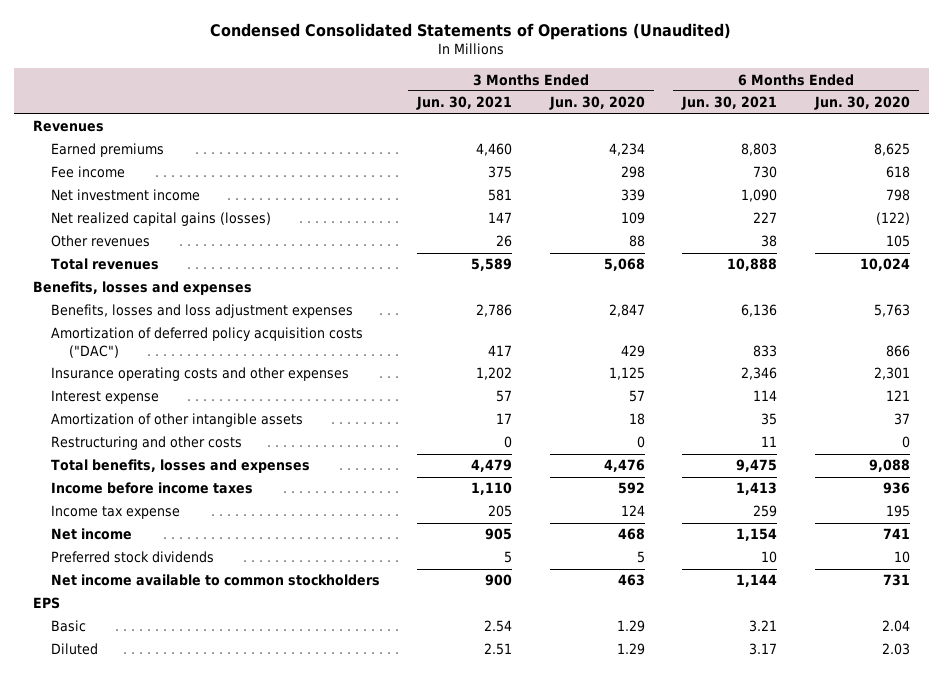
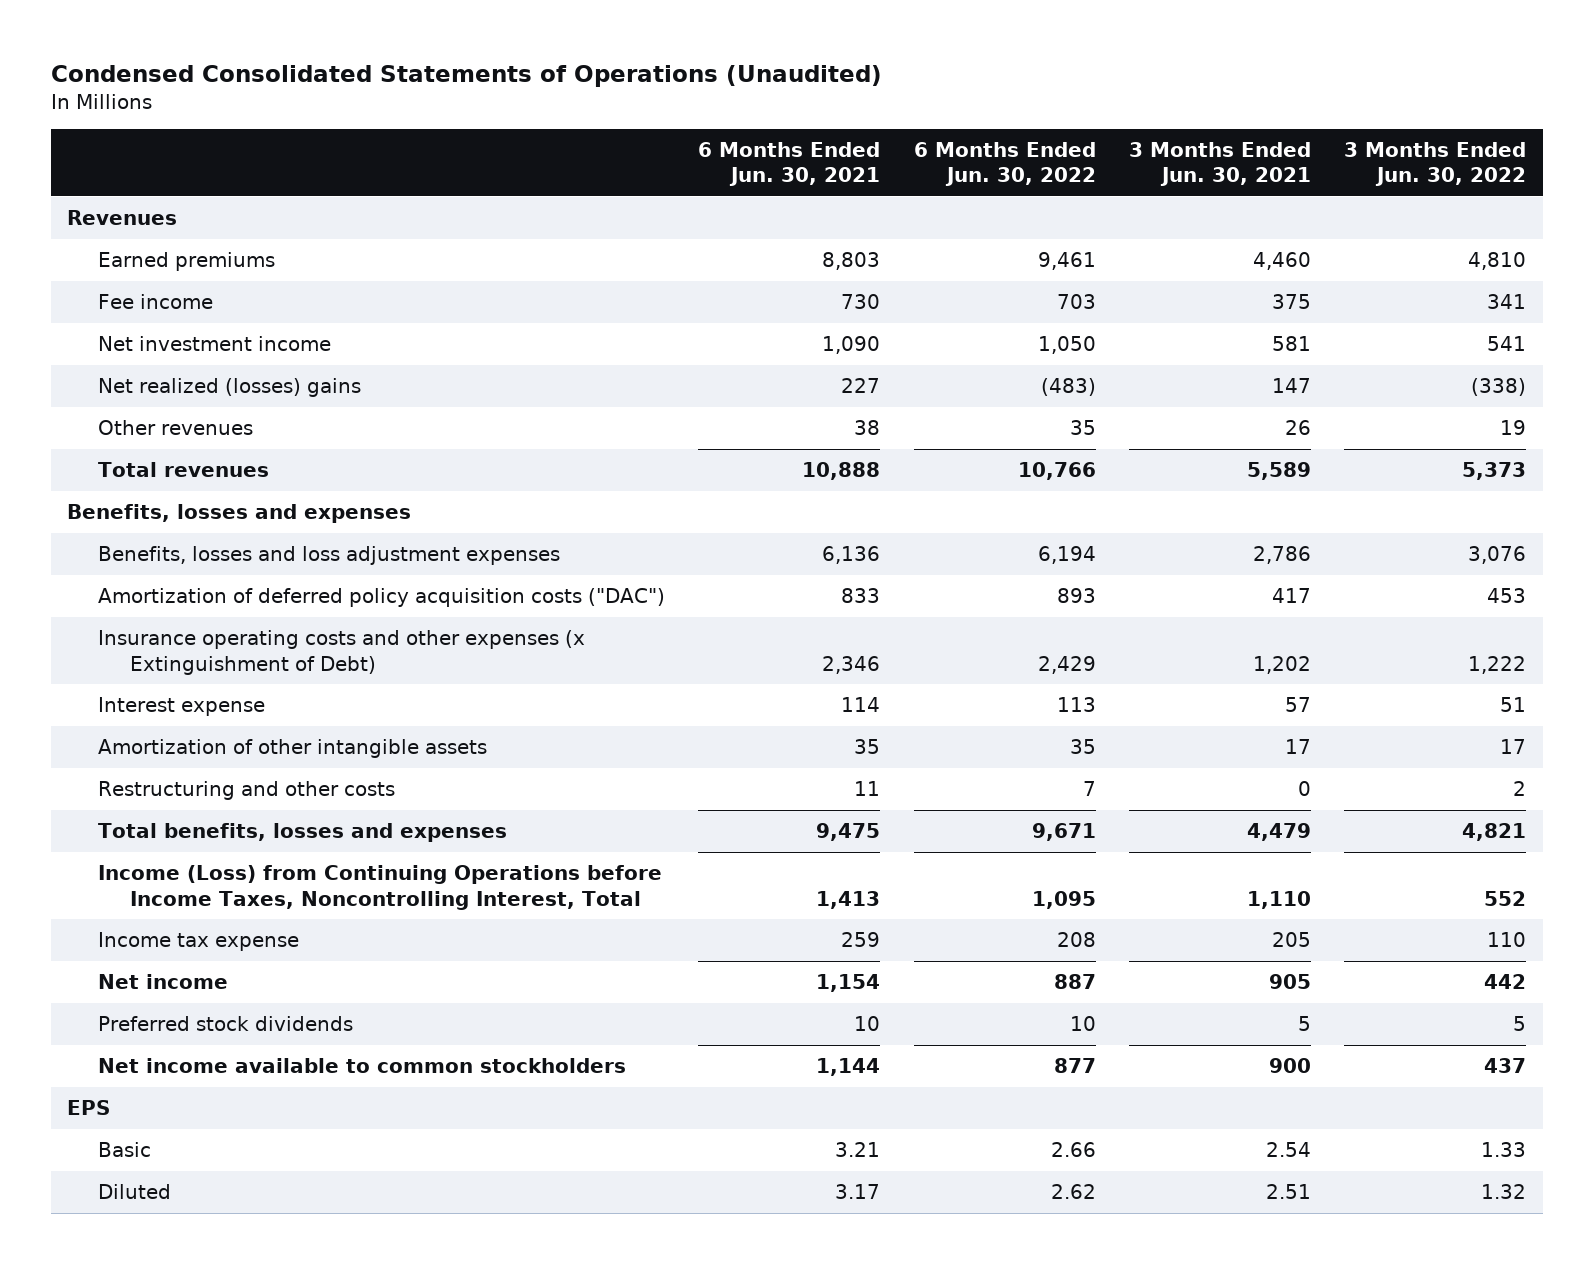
[548,96,645,111] Jun. 30, 2020 -> none
[813,96,910,111] Jun. 30, 2020 -> none
none -> [913,141,1096,187] 6 Months Ended Jun. 30, 2022
none -> [1343,141,1526,187] 3 Months Ended Jun. 30, 2022
[50,212,271,227] Net realized capital gains (losses) -> [98,378,362,398] Net realized (losses) gains
[50,367,349,382] Insurance operating costs and other expenses -> [98,630,586,675] Insurance operating costs and other expenses (x Extinguishment of Debt)
[50,482,253,495] Income before income taxes -> [98,865,663,910] Income (Loss) from Continuing Operations before Income Taxes, Noncontrolling Interest, Total

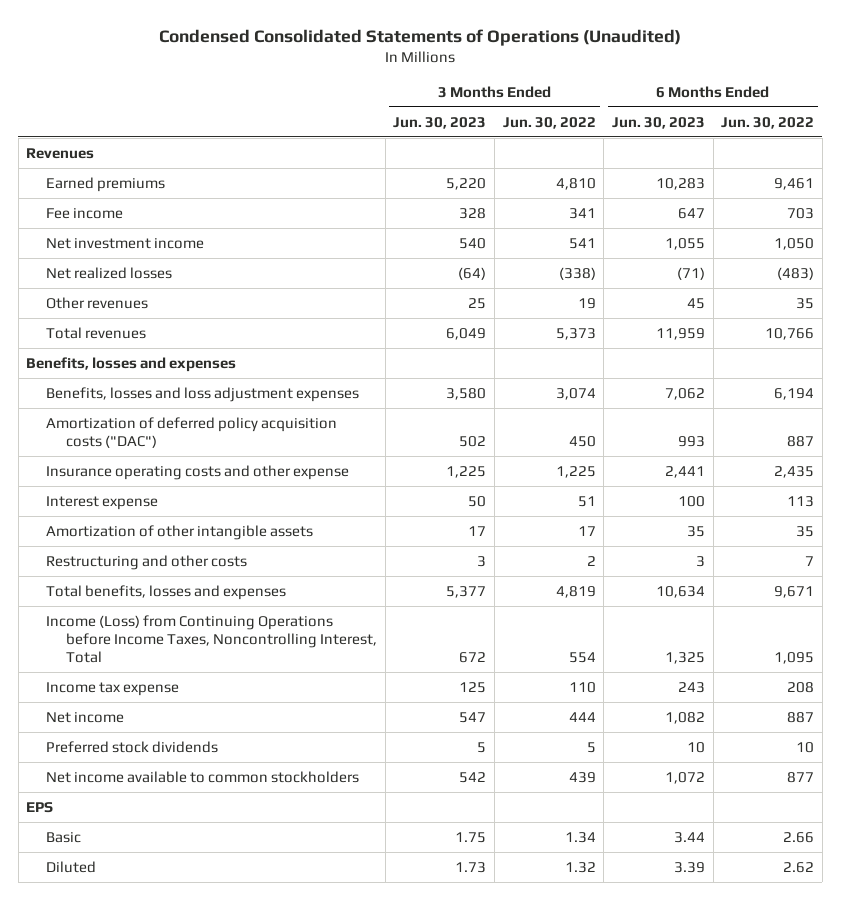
[698,141,881,187] 6 Months Ended Jun. 30, 2021 -> none
[1128,141,1311,187] 3 Months Ended Jun. 30, 2021 -> none
none -> [393,116,487,129] Jun. 30, 2023
none -> [611,116,705,129] Jun. 30, 2023
[98,378,362,398] Net realized (losses) gains -> [46,266,173,279] Net realized losses
[1467,546,1526,565] 3,076 -> [555,387,596,400] 3,074
[1056,588,1096,604] 893 -> [787,435,815,447] 887
[1486,588,1526,604] 453 -> [568,435,596,447] 450
[98,630,586,675] Insurance operating costs and other expenses (x Extinguishment of Debt) -> [46,464,350,480] Insurance operating costs and other expense
[1037,655,1096,674] 2,429 -> [774,465,815,478] 2,435
[1467,655,1526,674] 1,222 -> [555,465,596,478] 1,225
[1461,823,1526,842] 4,821 -> [555,585,596,598] 4,819
[1483,890,1526,906] 552 -> [568,651,596,663] 554
[1483,974,1526,990] 442 -> [568,711,596,722] 444
[1483,1058,1526,1074] 437 -> [568,771,596,783] 439
[1480,1142,1526,1158] 1.33 -> [564,831,596,843] 1.34

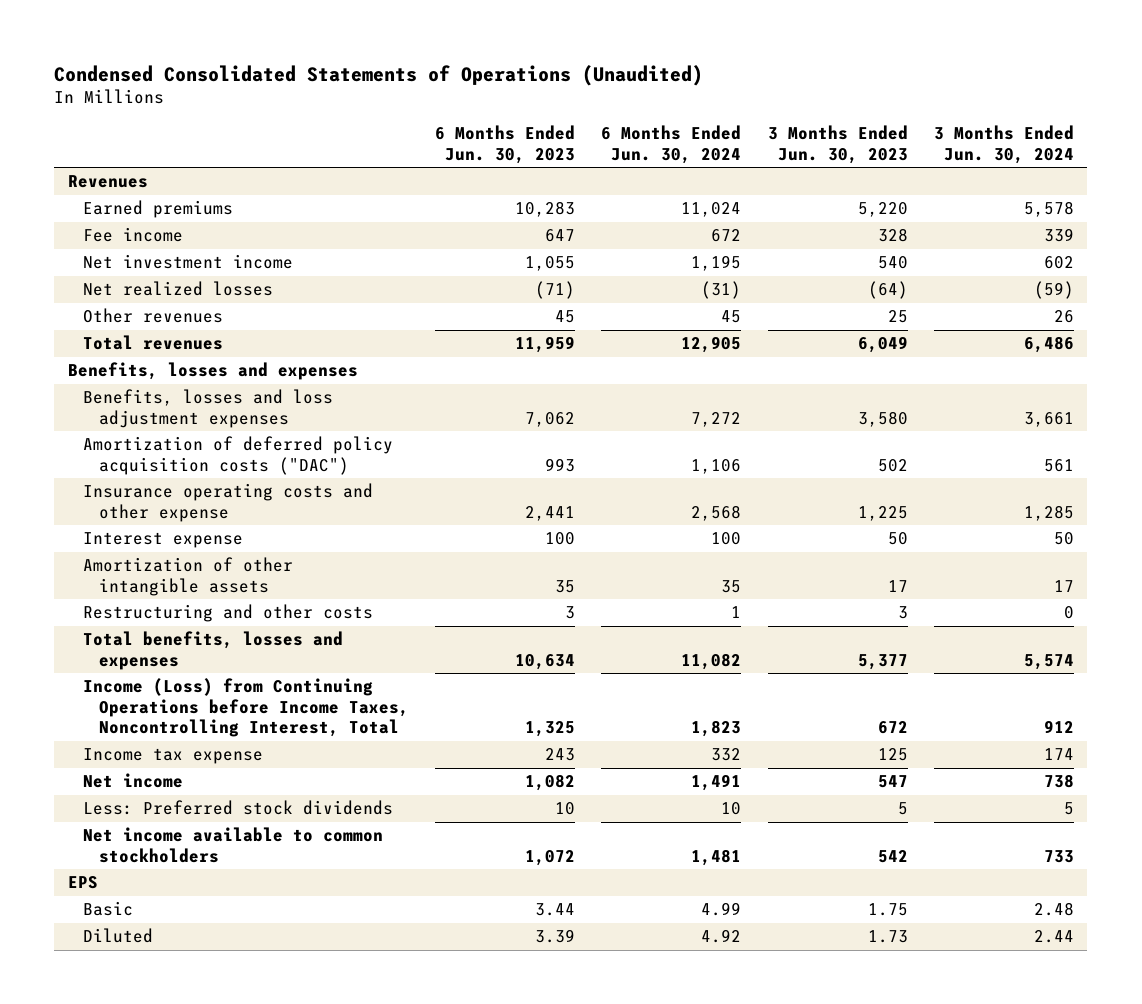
[502,116,596,129] Jun. 30, 2022 -> none
[721,116,815,129] Jun. 30, 2022 -> none
none -> [601,125,742,164] 6 Months Ended Jun. 30, 2024
none -> [934,125,1075,164] 3 Months Ended Jun. 30, 2024
[46,740,219,753] Preferred stock dividends -> [83,800,394,816] Less: Preferred stock dividends

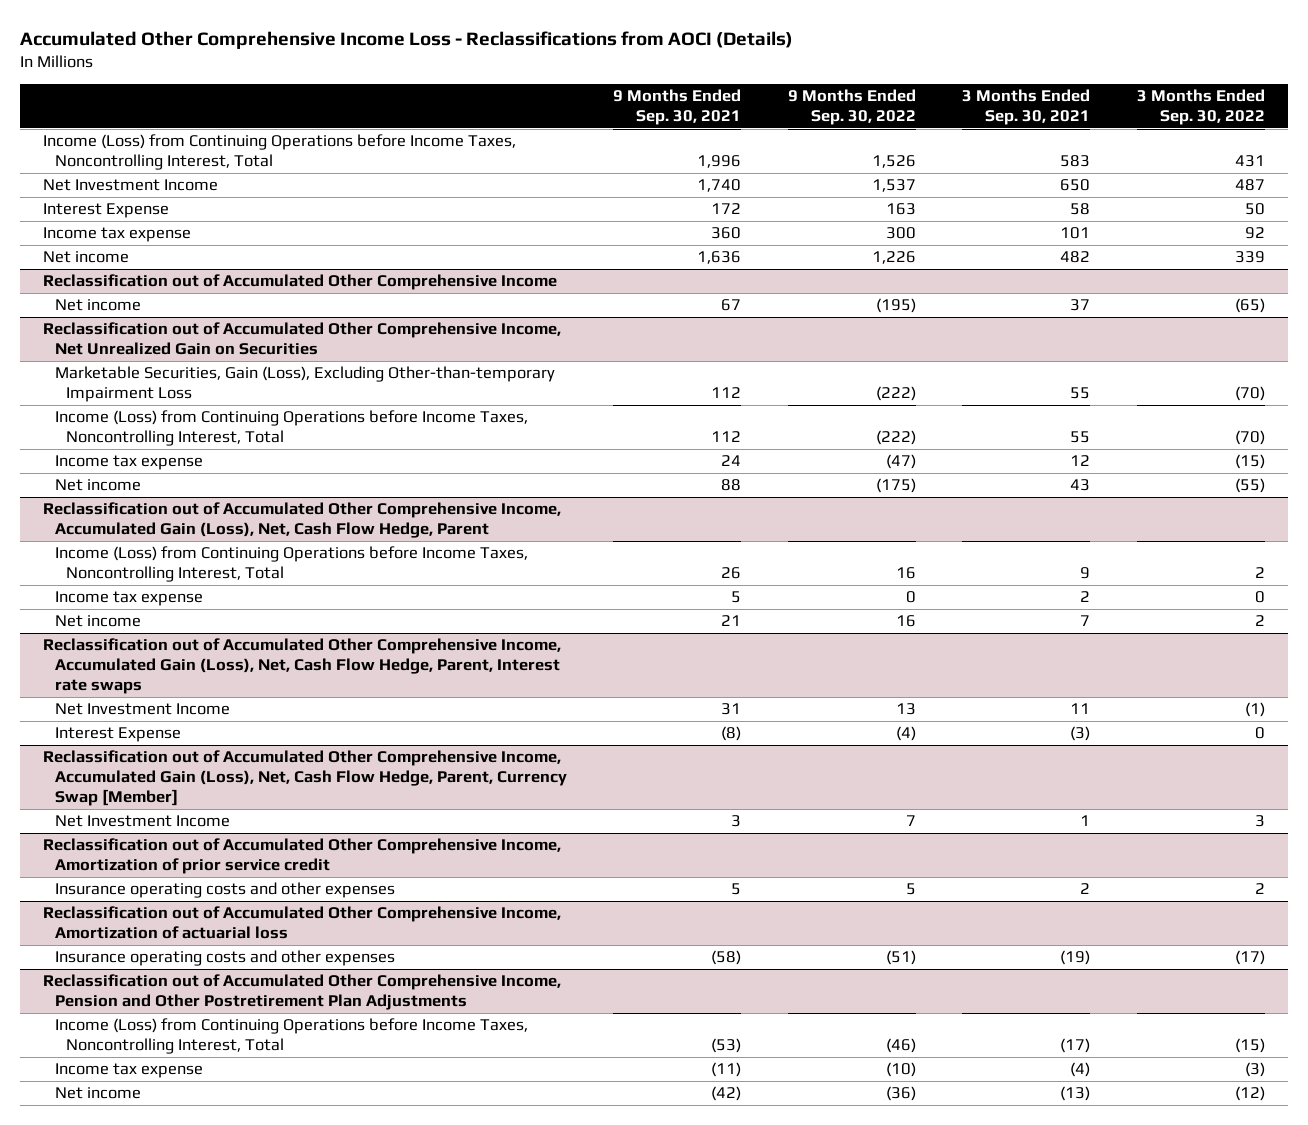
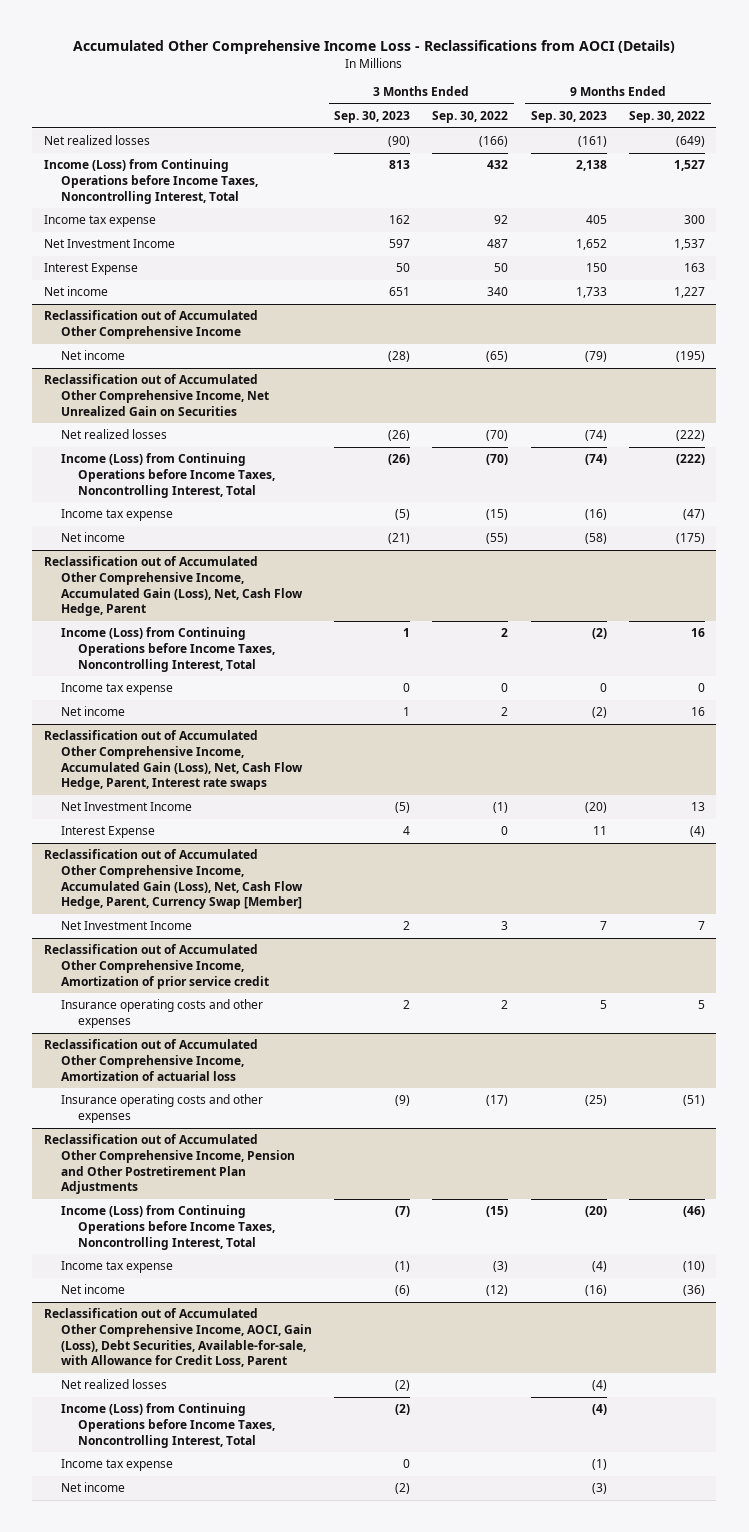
[613,89,742,125] 9 Months Ended Sep. 30, 2021 -> none
[962,89,1091,125] 3 Months Ended Sep. 30, 2021 -> none
none -> [334,111,411,124] Sep. 30, 2023
none -> [530,111,607,124] Sep. 30, 2023
none -> [43,135,150,146] Net realized losses
[871,155,916,169] 1,526 -> [674,160,706,172] 1,527
[1235,155,1266,168] 431 -> [487,160,509,170] 432
[43,227,192,243] Income tax expense -> [43,215,156,228] Income tax expense
[871,251,916,265] 1,226 -> [674,287,706,299] 1,227
[1235,251,1266,264] 339 -> [487,287,509,297] 340
[54,366,555,403] Marketable Securities, Gain (Loss), Excluding Other-than-temporary Impairment Loss -> [60,429,167,440] Net realized losses
none -> [43,1308,312,1368] Reclassification out of Accumulated Other Comprehensive Income, AOCI, Gain (Loss), Debt Securities, Available-for-sale, with Allowance for Credit Loss, Parent
none -> [60,1379,167,1390] Net realized losses
none -> [60,1403,275,1448] Income (Loss) from Continuing Operations before Income Taxes, Noncontrolling Interest, Total
none -> [60,1459,173,1472] Income tax expense
none -> [60,1482,125,1493] Net income

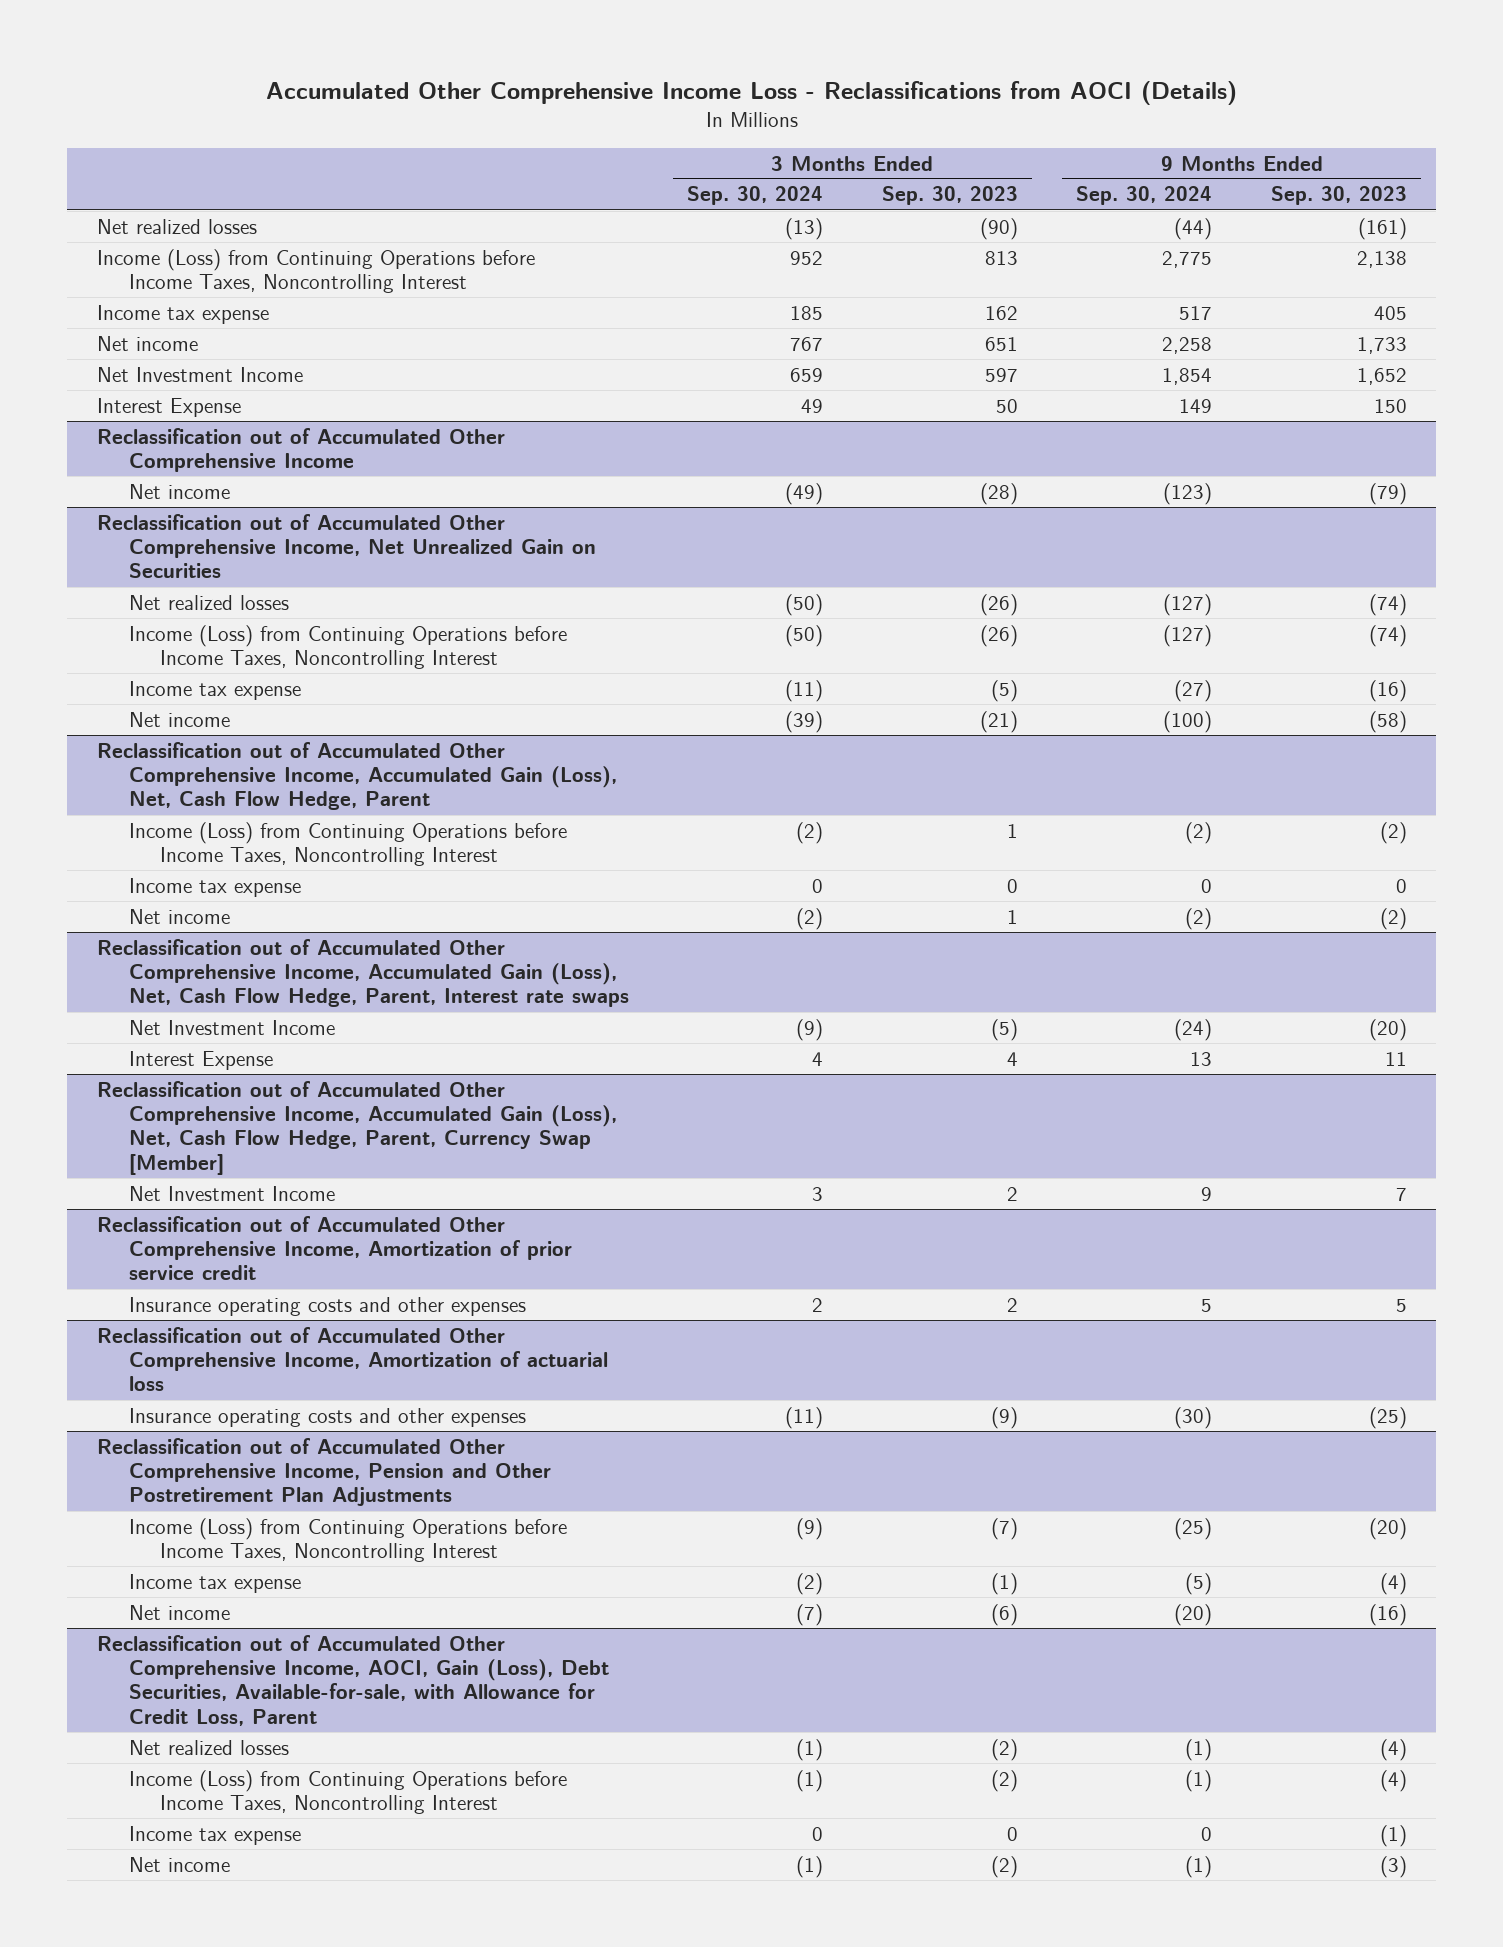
[432,111,509,124] Sep. 30, 2022 -> none
[629,111,706,124] Sep. 30, 2022 -> none
none -> [687,186,824,206] Sep. 30, 2024
none -> [1076,186,1213,206] Sep. 30, 2024
[43,159,258,204] Income (Loss) from Continuing Operations before Income Taxes, Noncontrolling Interest, Total -> [96,248,535,294] Income (Loss) from Continuing Operations before Income Taxes, Noncontrolling Interest
[43,286,108,297] Net income -> [96,335,198,351] Net income
[60,453,275,498] Income (Loss) from Continuing Operations before Income Taxes, Noncontrolling Interest, Total -> [128,624,567,670] Income (Loss) from Continuing Operations before Income Taxes, Noncontrolling Interest
[60,627,275,672] Income (Loss) from Continuing Operations before Income Taxes, Noncontrolling Interest, Total -> [128,821,567,867] Income (Loss) from Continuing Operations before Income Taxes, Noncontrolling Interest
[60,1205,275,1250] Income (Loss) from Continuing Operations before Income Taxes, Noncontrolling Interest, Total -> [128,1517,567,1563] Income (Loss) from Continuing Operations before Income Taxes, Noncontrolling Interest
[60,1403,275,1448] Income (Loss) from Continuing Operations before Income Taxes, Noncontrolling Interest, Total -> [128,1769,567,1815] Income (Loss) from Continuing Operations before Income Taxes, Noncontrolling Interest

